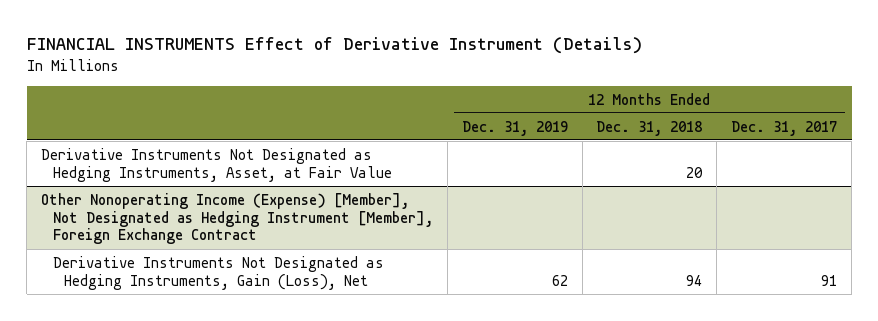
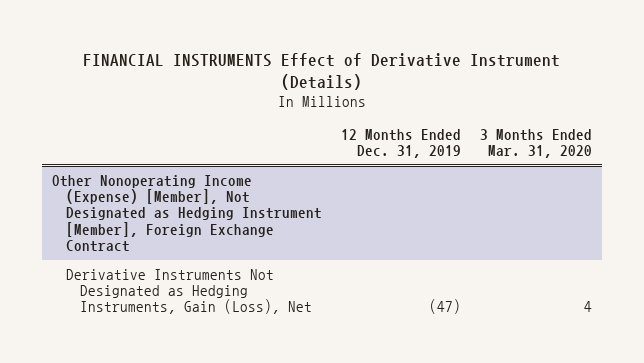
[596,120,703,136] Dec. 31, 2018 -> none
[731,120,838,136] Dec. 31, 2017 -> none
none -> [480,128,593,159] 3 Months Ended Mar. 31, 2020
[41,147,392,182] Derivative Instruments Not Designated as Hedging Instruments, Asset, at Fair Value -> none
[551,274,568,286] 62 -> [429,299,462,315] (47)

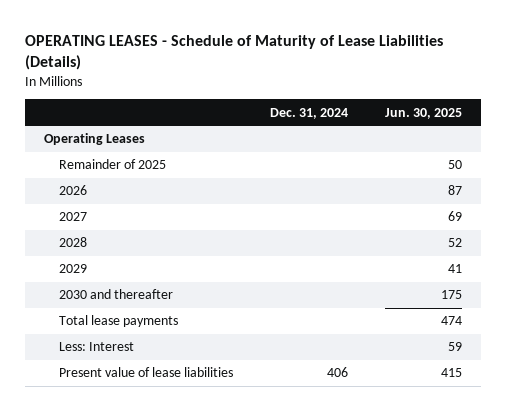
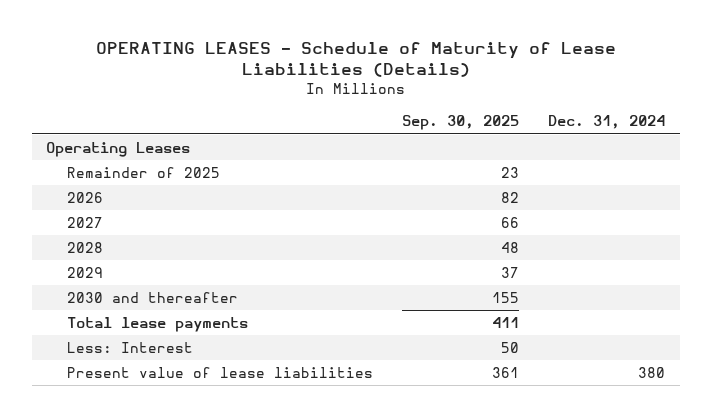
[385,107,463,119] Jun. 30, 2025 -> none
none -> [402,115,520,131] Sep. 30, 2025
[326,367,348,378] 406 -> [638,366,666,378] 380

